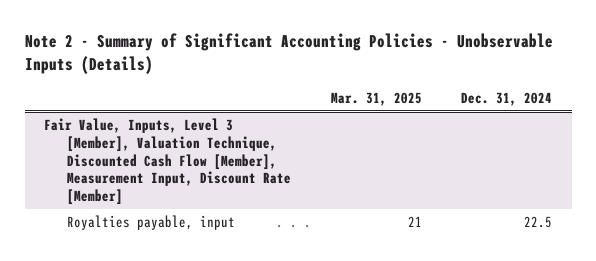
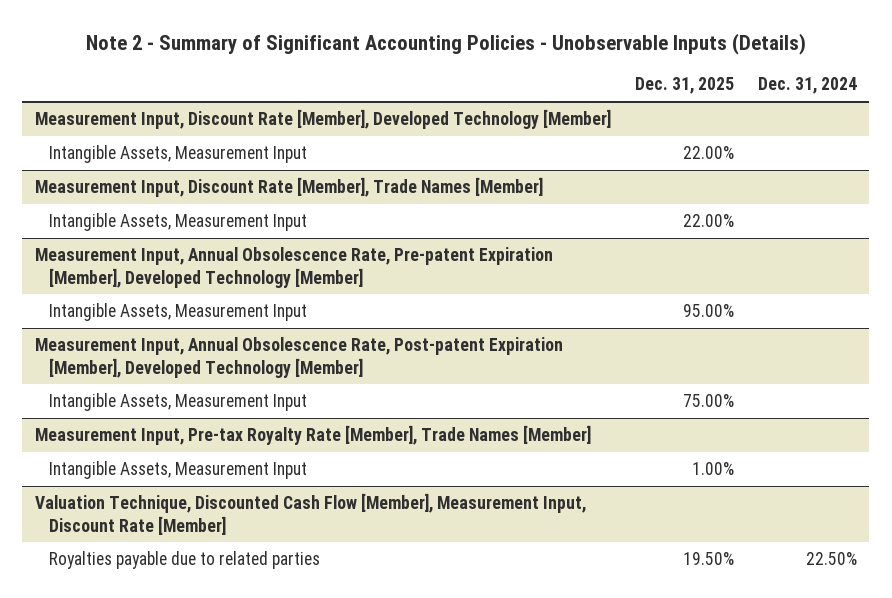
[330,91,422,106] Mar. 31, 2025 -> none
none -> [634,77,734,95] Dec. 31, 2025
none -> [34,109,611,130] Measurement Input, Discount Rate [Member], Developed Technology [Member]
none -> [49,145,308,164] Intangible Assets, Measurement Input
none -> [34,177,543,198] Measurement Input, Discount Rate [Member], Trade Names [Member]
none -> [49,213,308,232] Intangible Assets, Measurement Input
none -> [34,247,553,288] Measurement Input, Annual Obsolescence Rate, Pre-patent Expiration [Member], Developed Technology [Member]
none -> [49,303,308,322] Intangible Assets, Measurement Input
none -> [34,337,563,378] Measurement Input, Annual Obsolescence Rate, Post-patent Expiration [Member], Developed Technology [Member]
none -> [49,393,308,412] Intangible Assets, Measurement Input
none -> [34,425,591,446] Measurement Input, Pre-tax Royalty Rate [Member], Trade Names [Member]
none -> [49,461,308,480] Intangible Assets, Measurement Input
[44,118,292,205] Fair Value, Inputs, Level 3 [Member], Valuation Technique, Discounted Cash Flow [Member], Measurement Input, Discount Rate [Member] -> [34,493,586,535] Valuation Technique, Discounted Cash Flow [Member], Measurement Input, Discount Rate [Member]
[67,215,236,231] Royalties payable, input -> [49,551,321,570] Royalties payable due to related parties
[524,216,553,229] 22.5 -> [806,552,858,566] 22.50%

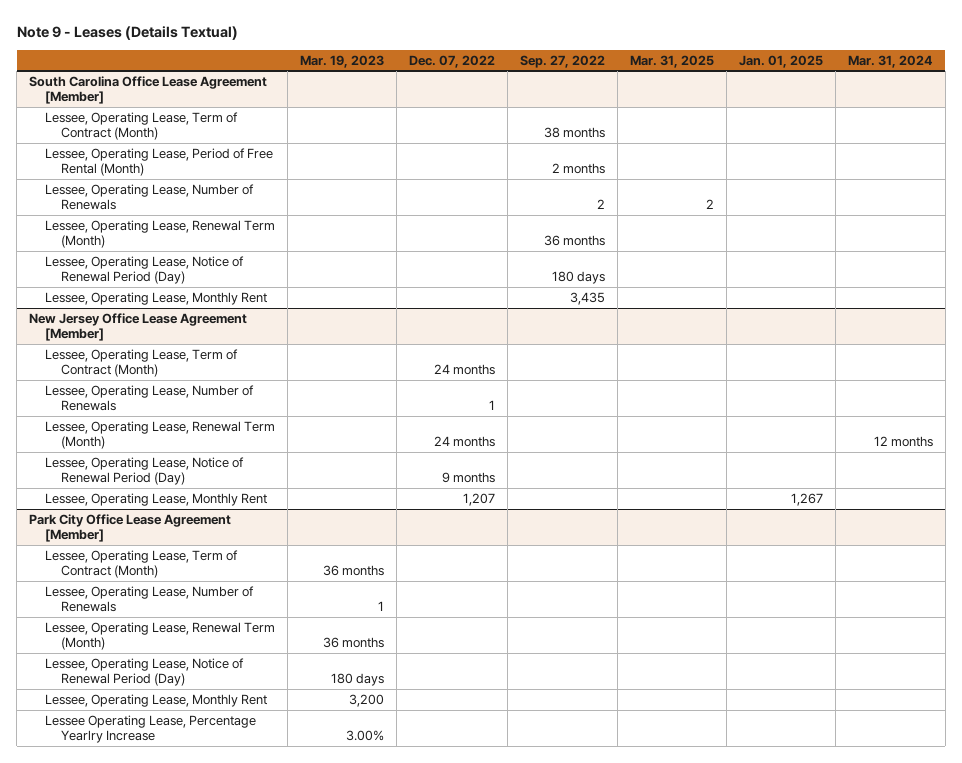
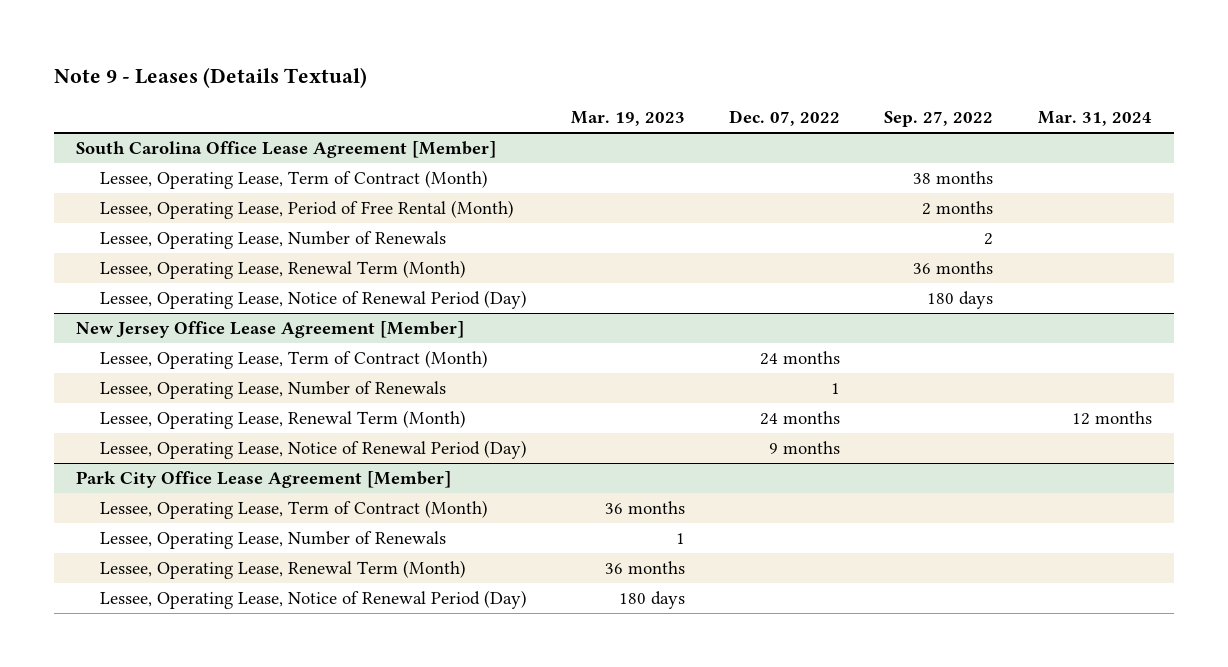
[629,54,714,68] Mar. 31, 2025 -> none
[738,54,823,68] Jan. 01, 2025 -> none
[45,291,268,305] Lessee, Operating Lease, Monthly Rent -> none
[45,492,268,506] Lessee, Operating Lease, Monthly Rent -> none
[45,693,268,707] Lessee, Operating Lease, Monthly Rent -> none
[45,714,257,744] Lessee Operating Lease, Percentage Yearlry Increase -> none

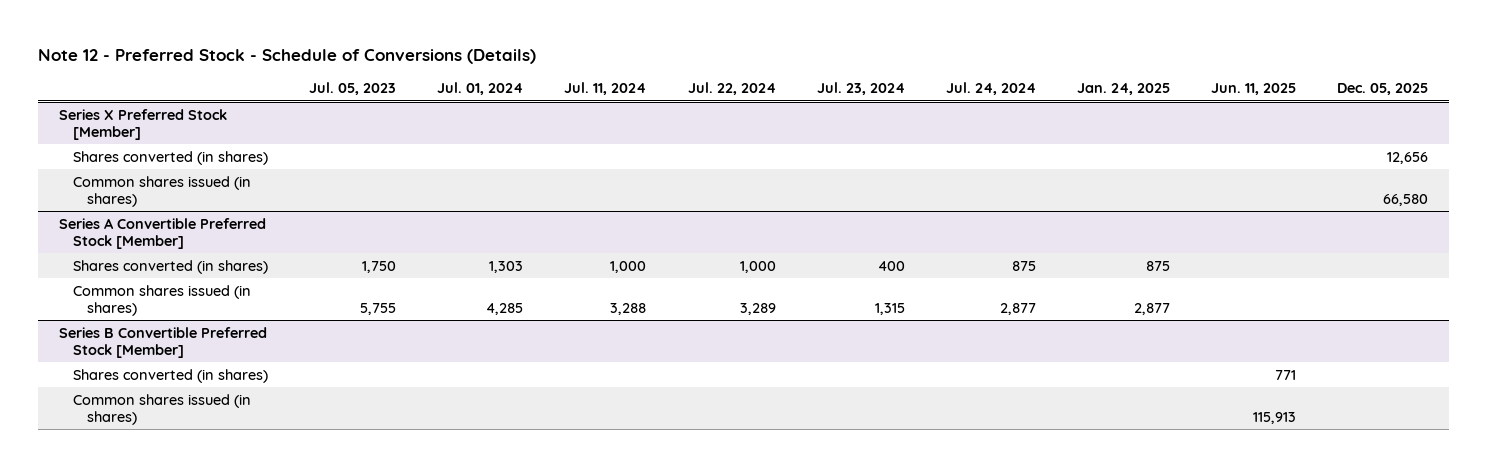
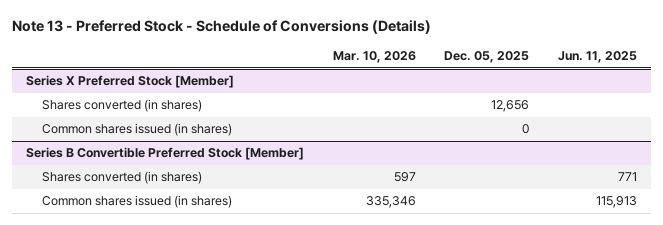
[38,48,537,64] Note 12 - Preferred Stock - Schedule of Conversions (Details) -> [11,20,431,35] Note 13 - Preferred Stock - Schedule of Conversions (Details)
[309,82,397,96] Jul. 05, 2023 -> none
[437,82,524,96] Jul. 01, 2024 -> none
[564,82,647,96] Jul. 11, 2024 -> none
[687,82,776,96] Jul. 22, 2024 -> none
[816,82,905,96] Jul. 23, 2024 -> none
[945,82,1036,96] Jul. 24, 2024 -> none
[1077,83,1171,96] Jan. 24, 2025 -> none
none -> [332,51,416,64] Mar. 10, 2026
[58,217,266,250] Series A Convertible Preferred Stock [Member] -> none
[73,259,269,274] Shares converted (in shares) -> none
[73,284,252,317] Common shares issued (in shares) -> none
[1383,194,1429,207] 66,580 -> [522,124,530,135] 0

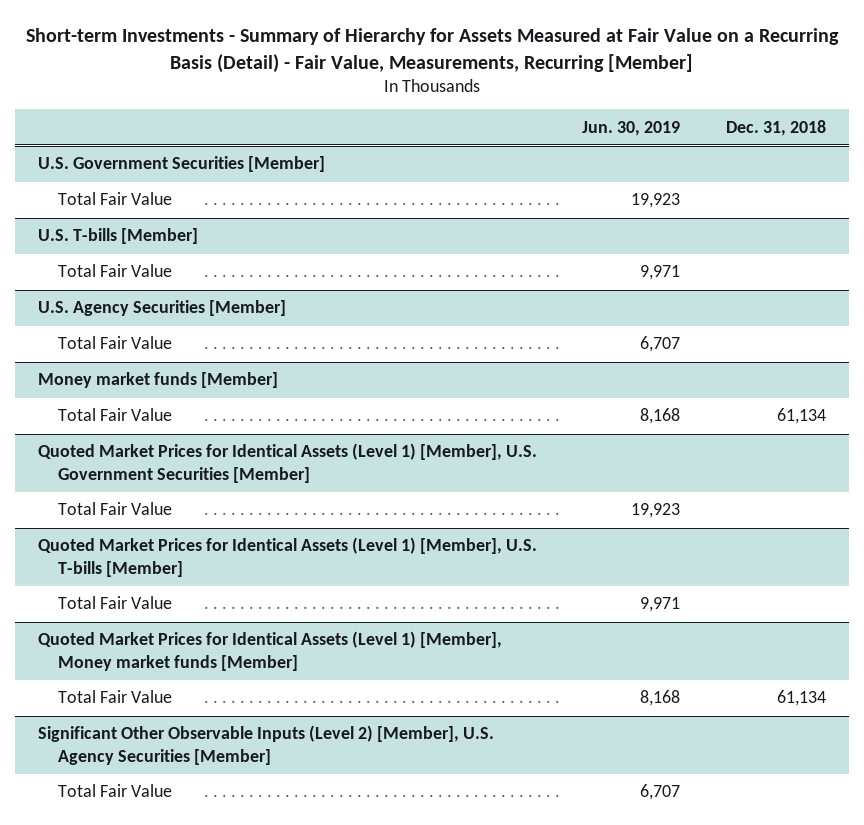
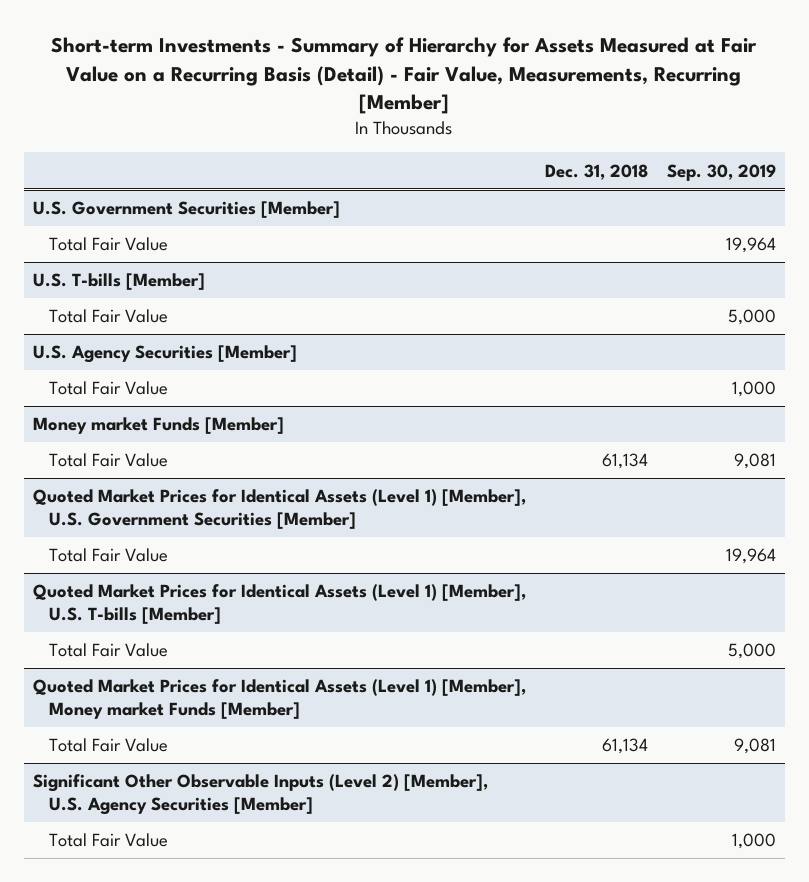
[582,120,681,136] Jun. 30, 2019 -> none
none -> [666,163,776,181] Sep. 30, 2019
[37,372,278,389] Money market funds [Member] -> [33,417,285,435] Money market Funds [Member]
[37,631,502,671] Quoted Market Prices for Identical Assets (Level 1) [Member], Money market funds [Member] -> [33,679,527,719] Quoted Market Prices for Identical Assets (Level 1) [Member], Money market Funds [Member]

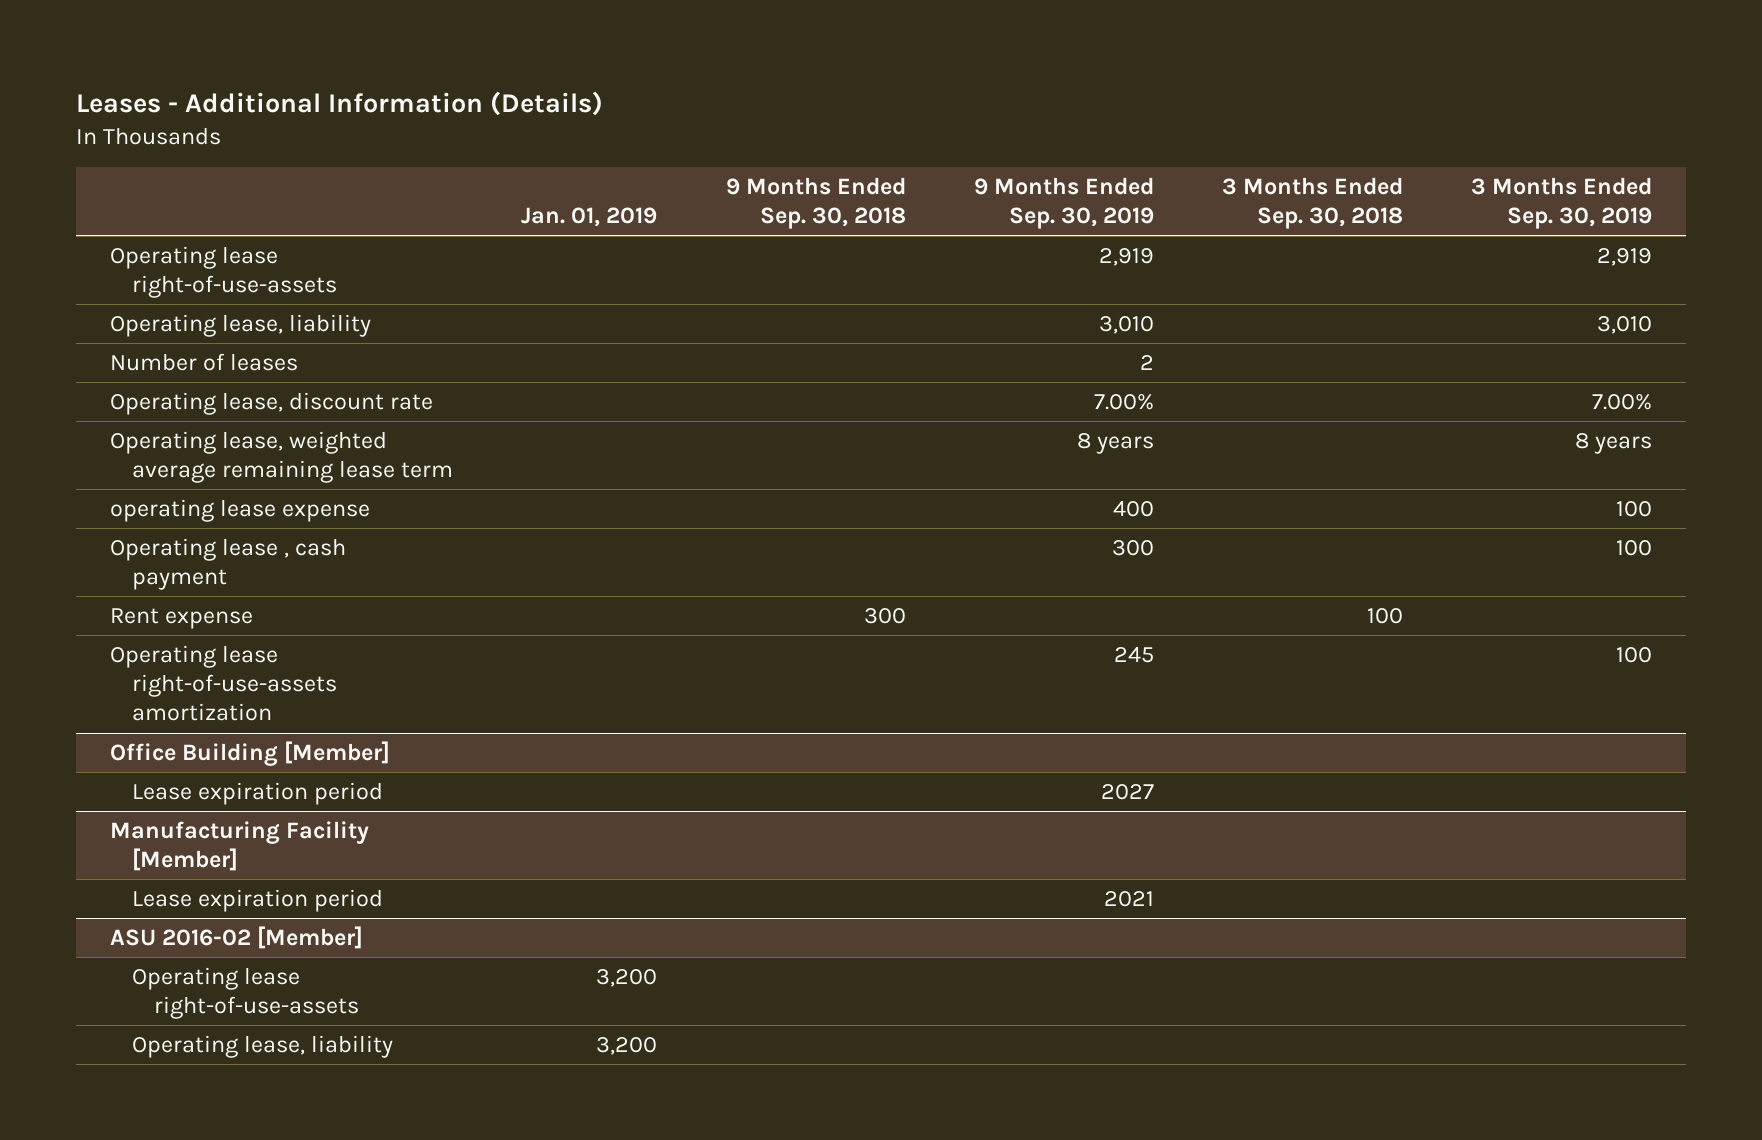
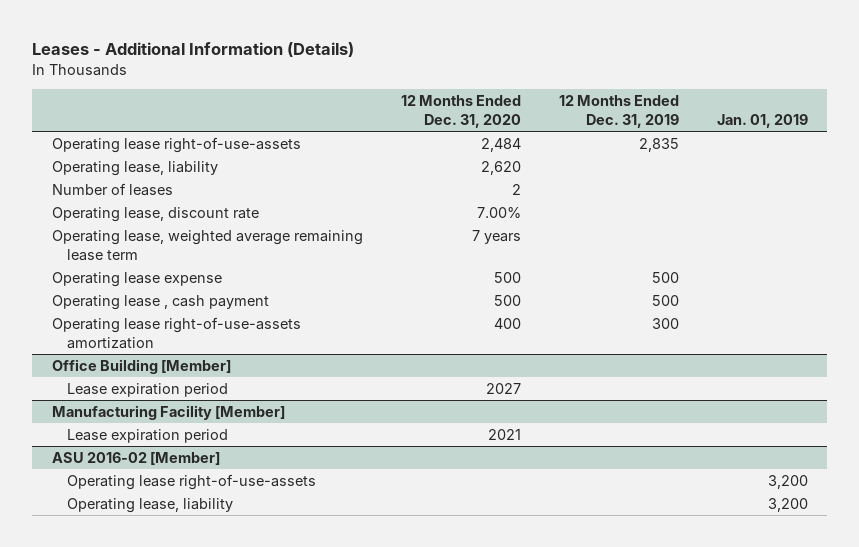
[725,176,906,230] 9 Months Ended Sep. 30, 2018 -> none
[973,176,1154,230] 9 Months Ended Sep. 30, 2019 -> none
[1222,176,1404,230] 3 Months Ended Sep. 30, 2018 -> none
[1471,176,1653,230] 3 Months Ended Sep. 30, 2019 -> none
none -> [400,95,521,128] 12 Months Ended Dec. 31, 2020
none -> [558,95,679,128] 12 Months Ended Dec. 31, 2019
[110,498,371,522] operating lease expense -> [51,271,222,287] Operating lease expense
[110,607,254,629] Rent expense -> none

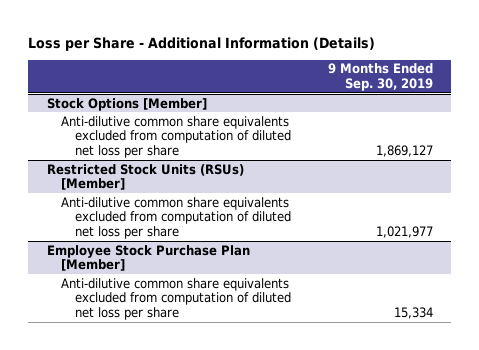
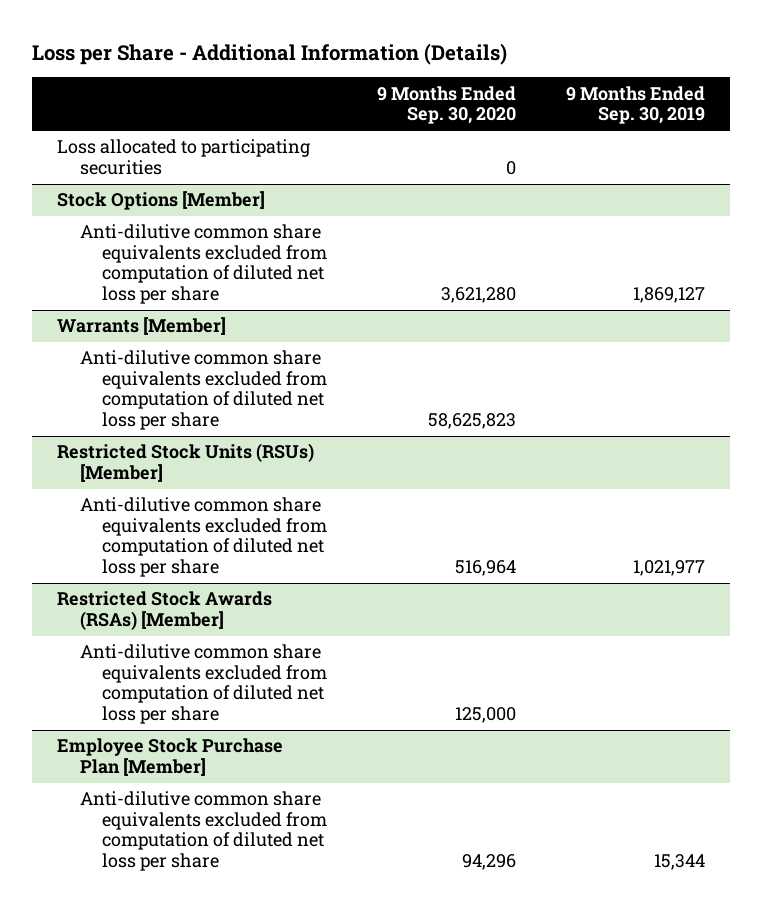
none -> [377,85,517,125] 9 Months Ended Sep. 30, 2020
none -> [56,139,310,175] Loss allocated to participating securities
none -> [56,317,226,336] Warrants [Member]
none -> [79,350,328,430] Anti-dilutive common share equivalents excluded from computation of diluted net loss per share
none -> [56,591,272,630] Restricted Stock Awards (RSAs) [Member]
none -> [79,644,328,724] Anti-dilutive common share equivalents excluded from computation of diluted net loss per share
[393,307,433,320] 15,334 -> [653,853,705,870] 15,344

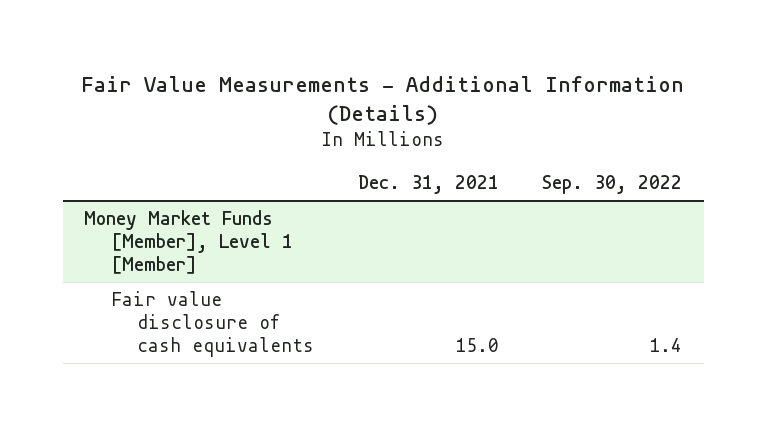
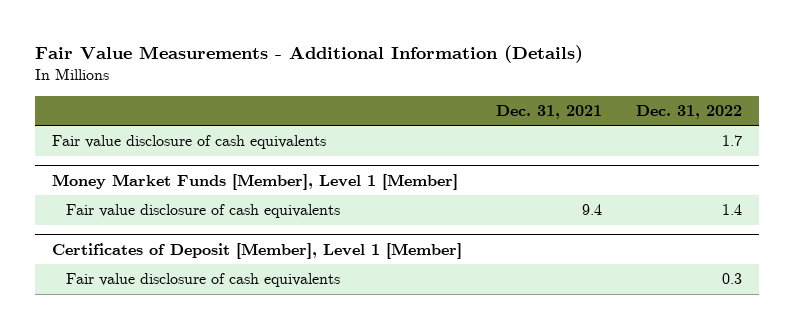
[542,175,683,195] Sep. 30, 2022 -> none
none -> [636,104,743,119] Dec. 31, 2022
none -> [51,135,326,150] Fair value disclosure of cash equivalents
[454,338,499,353] 15.0 -> [581,204,602,216] 9.4
none -> [51,242,462,259] Certificates of Deposit [Member], Level 1 [Member]
none -> [65,273,340,288] Fair value disclosure of cash equivalents

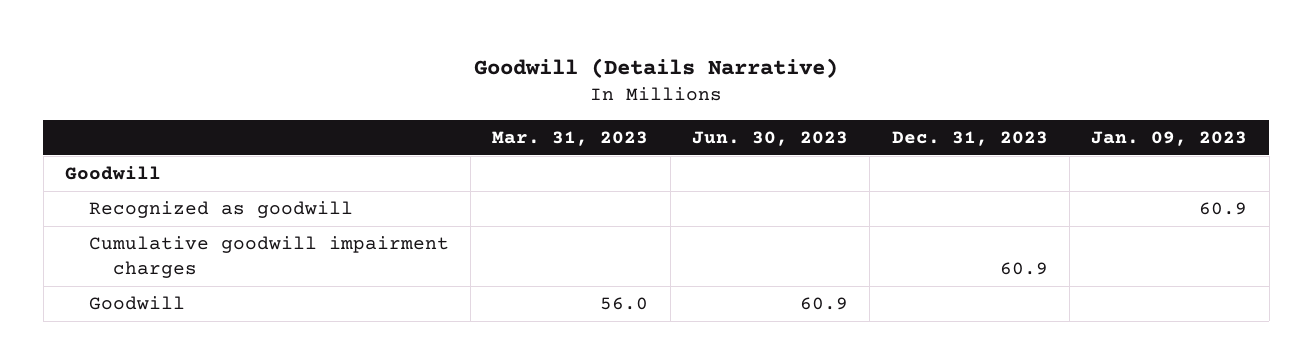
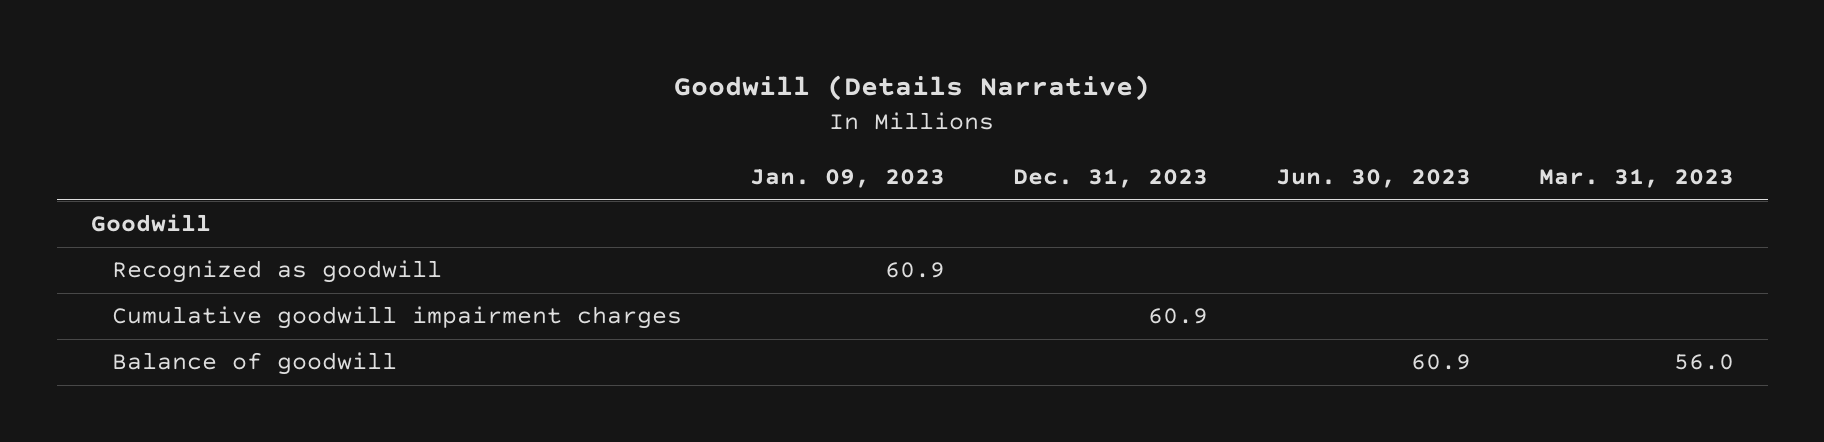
[88,296,185,311] Goodwill -> [111,352,397,376] Balance of goodwill

